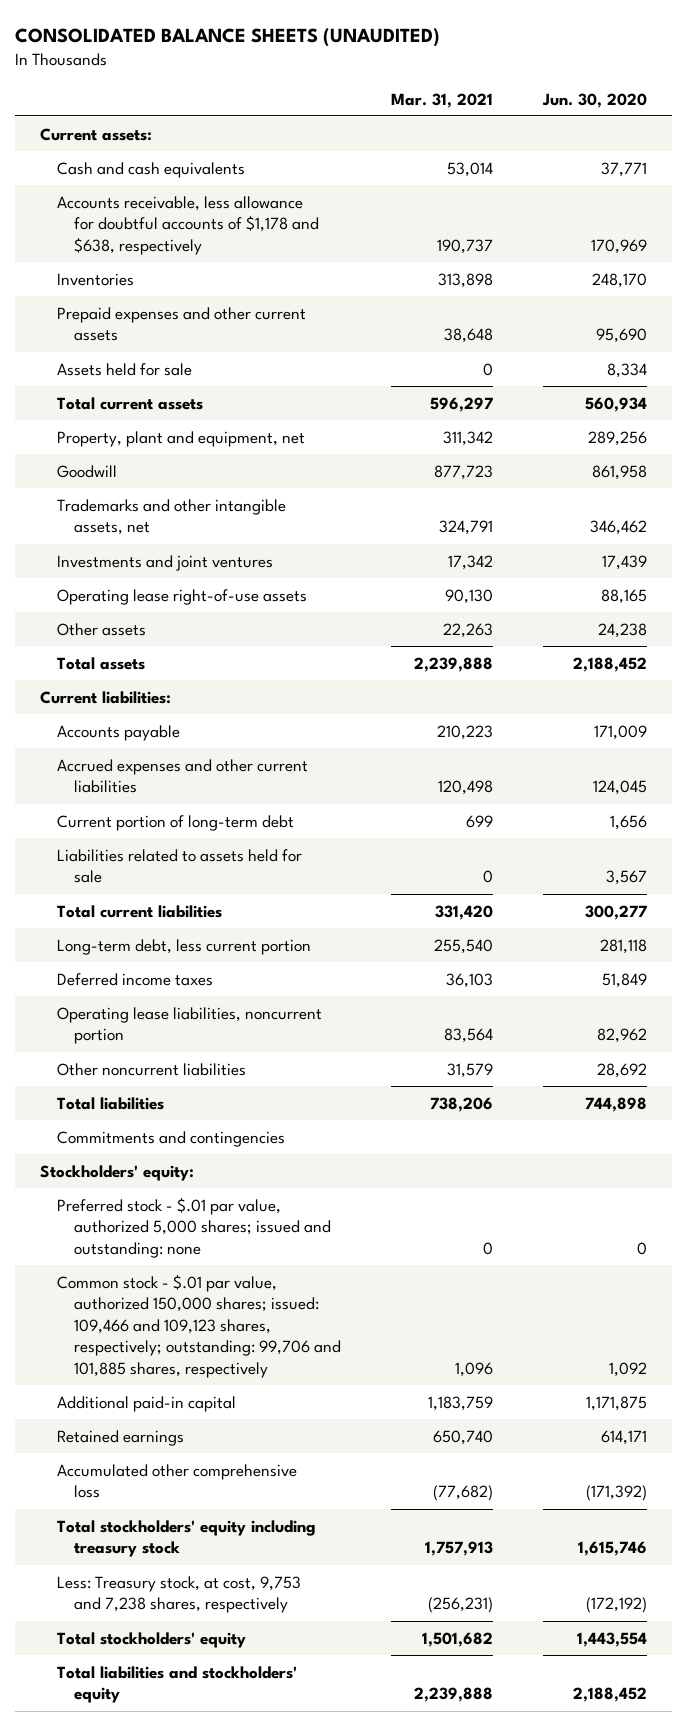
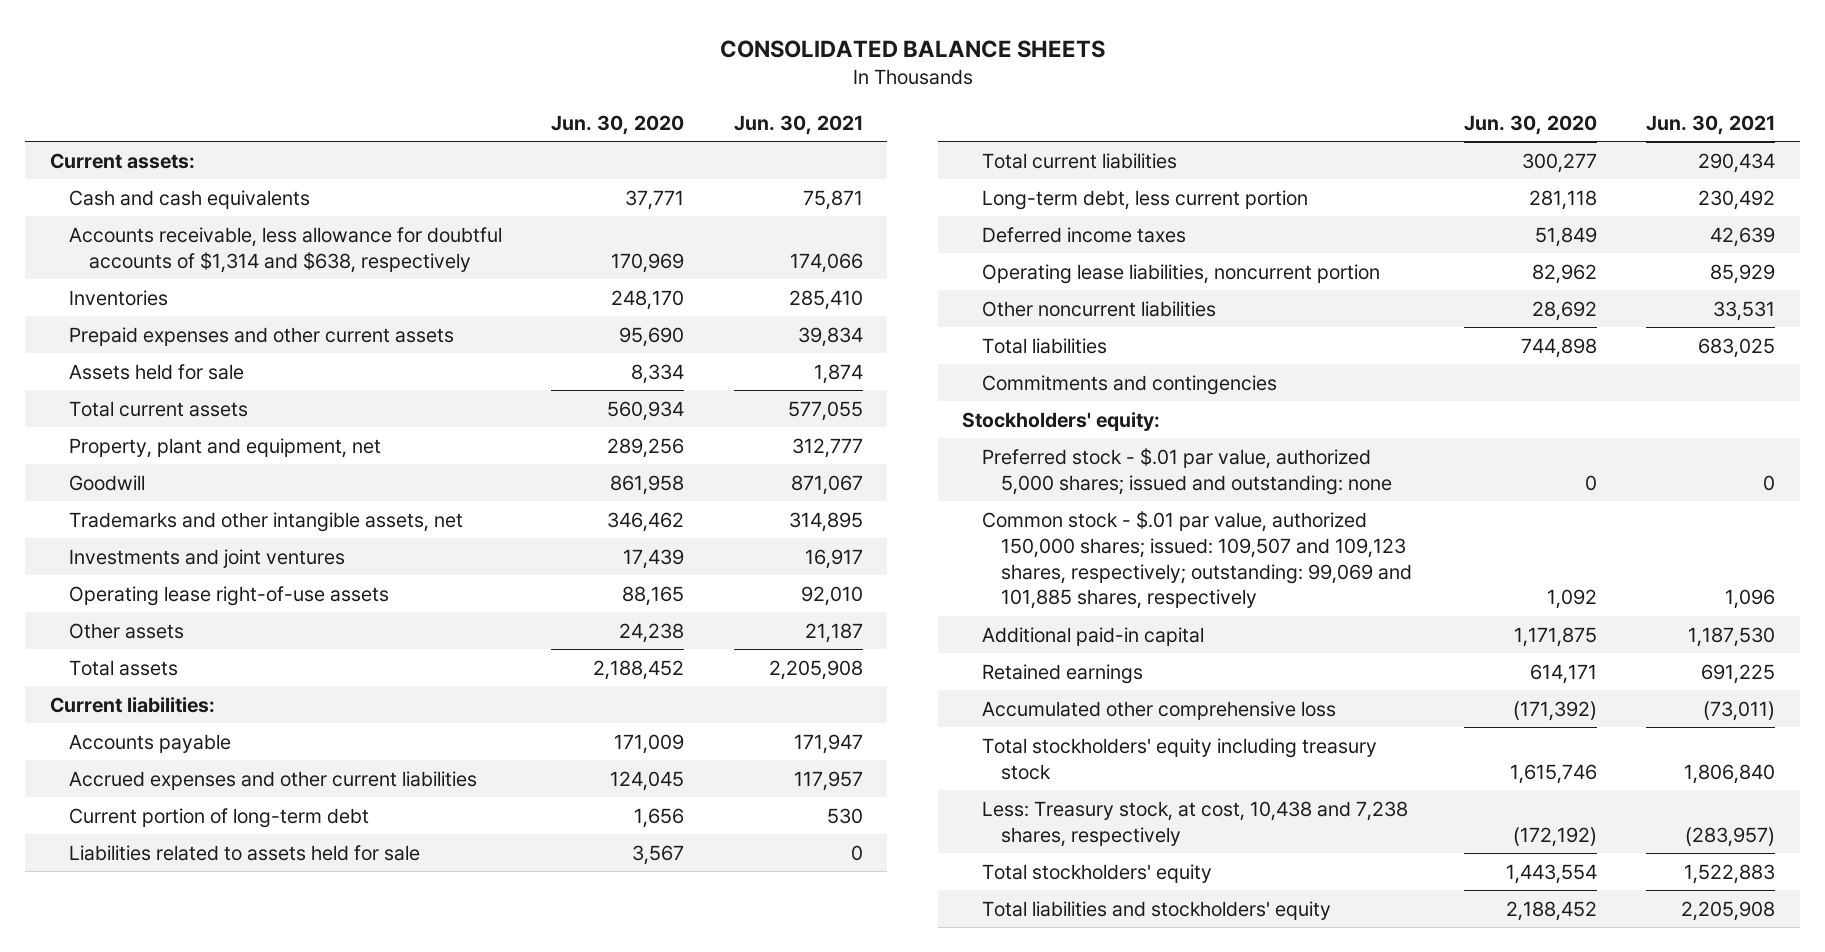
[14,27,440,47] CONSOLIDATED BALANCE SHEETS (UNAUDITED) -> [719,39,1105,58] CONSOLIDATED BALANCE SHEETS
[390,92,493,108] Mar. 31, 2021 -> none
none -> [733,114,863,135] Jun. 30, 2021
[56,195,319,255] Accounts receivable, less allowance for doubtful accounts of $1,178 and $638, respectively -> [69,226,503,273] Accounts receivable, less allowance for doubtful accounts of $1,314 and $638, respectively
[56,1273,341,1379] Common stock - $.01 par value, authorized 150,000 shares; issued: 109,466 and 109,123 shares, respectively; outstanding: 99,706 and 101,885 shares, respectively -> [981,510,1413,610] Common stock - $.01 par value, authorized 150,000 shares; issued: 109,507 and 109,123 shares, respectively; outstanding: 99,069 and 101,885 shares, respectively
[56,1575,301,1614] Less: Treasury stock, at cost, 9,753 and 7,238 shares, respectively -> [981,800,1408,847] Less: Treasury stock, at cost, 10,438 and 7,238 shares, respectively

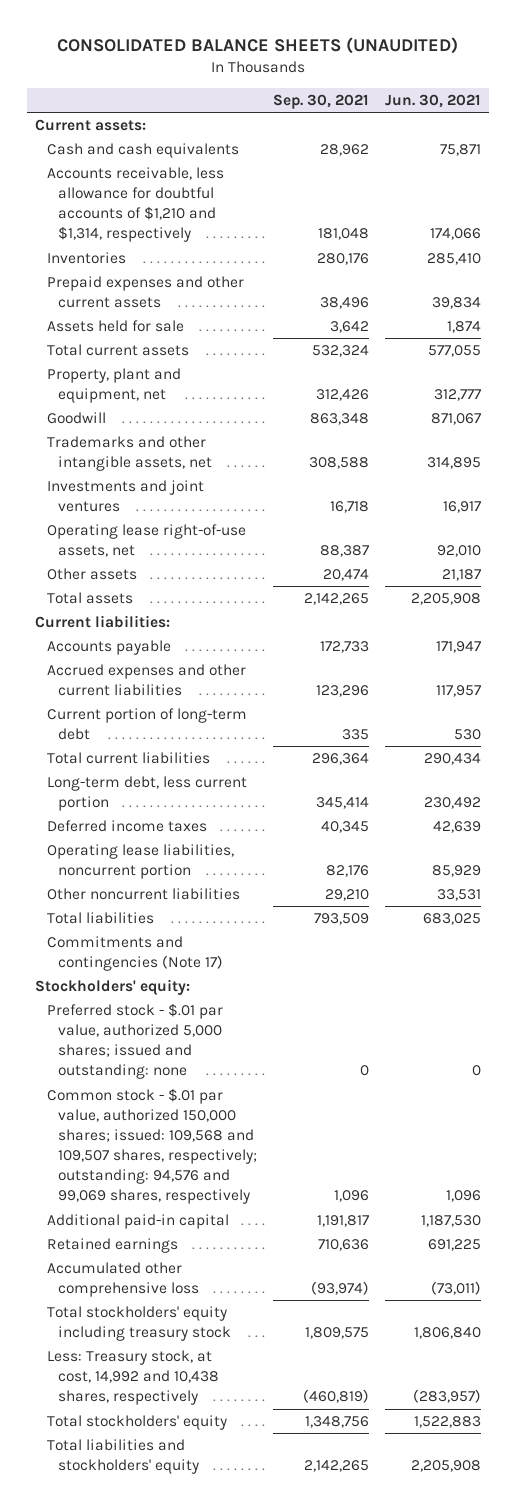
[719,39,1105,58] CONSOLIDATED BALANCE SHEETS -> [57,37,459,55] CONSOLIDATED BALANCE SHEETS (UNAUDITED)
[551,114,685,135] Jun. 30, 2020 -> none
none -> [272,93,369,109] Sep. 30, 2021
[69,226,503,273] Accounts receivable, less allowance for doubtful accounts of $1,314 and $638, respectively -> [46,167,224,243] Accounts receivable, less allowance for doubtful accounts of $1,210 and $1,314, respectively
[69,585,390,606] Operating lease right-of-use assets -> [46,524,246,558] Operating lease right-of-use assets, net
[69,844,421,861] Liabilities related to assets held for sale -> none
[981,374,1277,395] Commitments and contingencies -> [46,936,223,972] Commitments and contingencies (Note 17)
[981,510,1413,610] Common stock - $.01 par value, authorized 150,000 shares; issued: 109,507 and 109,123 shares, respectively; outstanding: 99,069 and 101,885 shares, respectively -> [46,1088,257,1205] Common stock - $.01 par value, authorized 150,000 shares; issued: 109,568 and 109,507 shares, respectively; outstanding: 94,576 and 99,069 shares, respectively
[981,800,1408,847] Less: Treasury stock, at cost, 10,438 and 7,238 shares, respectively -> [46,1350,219,1406] Less: Treasury stock, at cost, 14,992 and 10,438 shares, respectively

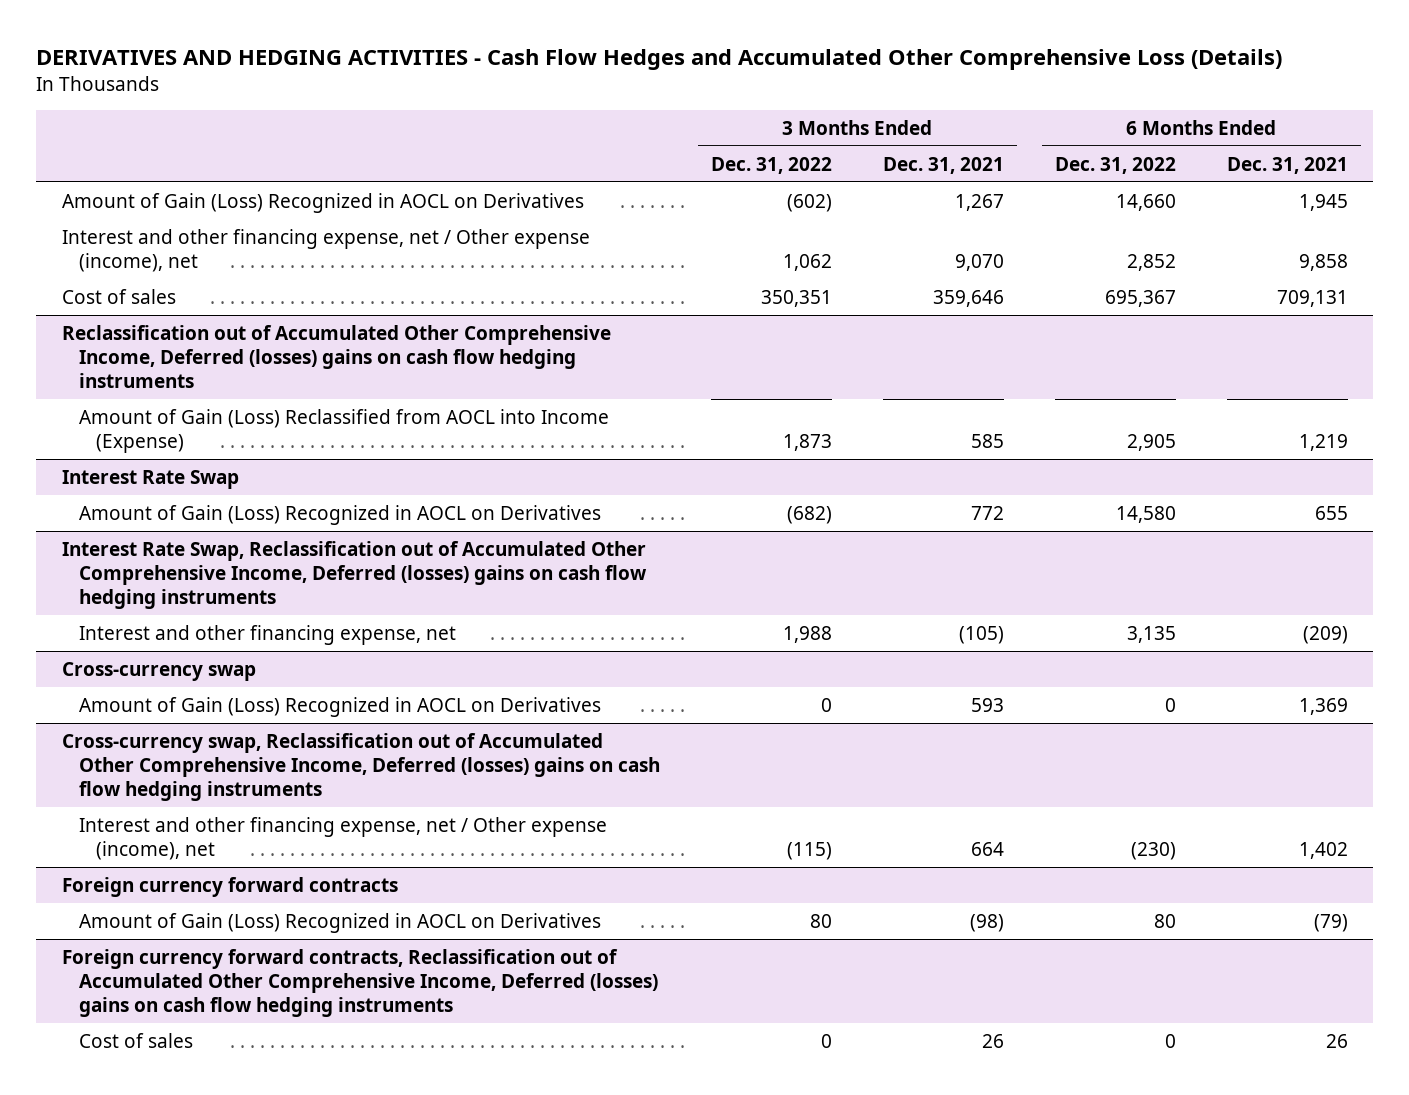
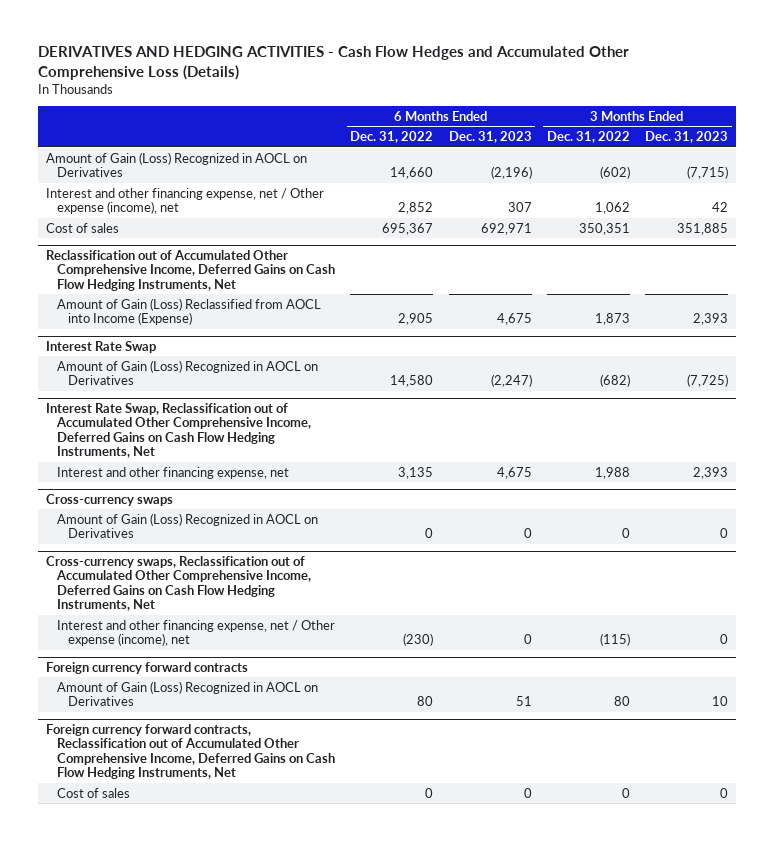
[882,156,1004,174] Dec. 31, 2021 -> none
[1226,156,1348,174] Dec. 31, 2021 -> none
none -> [448,130,532,143] Dec. 31, 2023
none -> [645,130,729,143] Dec. 31, 2023
[61,324,611,389] Reclassification out of Accumulated Other Comprehensive Income, Deferred (losses) gains on cash flow hedging instruments -> [45,249,336,291] Reclassification out of Accumulated Other Comprehensive Income, Deferred Gains on Cash Flow Hedging Instruments, Net
[61,540,647,610] Interest Rate Swap, Reclassification out of Accumulated Other Comprehensive Income, Deferred (losses) gains on cash flow hedging instruments -> [45,402,312,459] Interest Rate Swap, Reclassification out of Accumulated Other Comprehensive Income, Deferred Gains on Cash Flow Hedging Instruments, Net
[61,661,256,681] Cross-currency swap -> [45,493,173,506] Cross-currency swaps
[61,732,660,802] Cross-currency swap, Reclassification out of Accumulated Other Comprehensive Income, Deferred (losses) gains on cash flow hedging instruments -> [45,555,312,612] Cross-currency swaps, Reclassification out of Accumulated Other Comprehensive Income, Deferred Gains on Cash Flow Hedging Instruments, Net
[61,948,658,1018] Foreign currency forward contracts, Reclassification out of Accumulated Other Comprehensive Income, Deferred (losses) gains on cash flow hedging instruments -> [45,723,336,780] Foreign currency forward contracts, Reclassification out of Accumulated Other Comprehensive Income, Deferred Gains on Cash Flow Hedging Instruments, Net

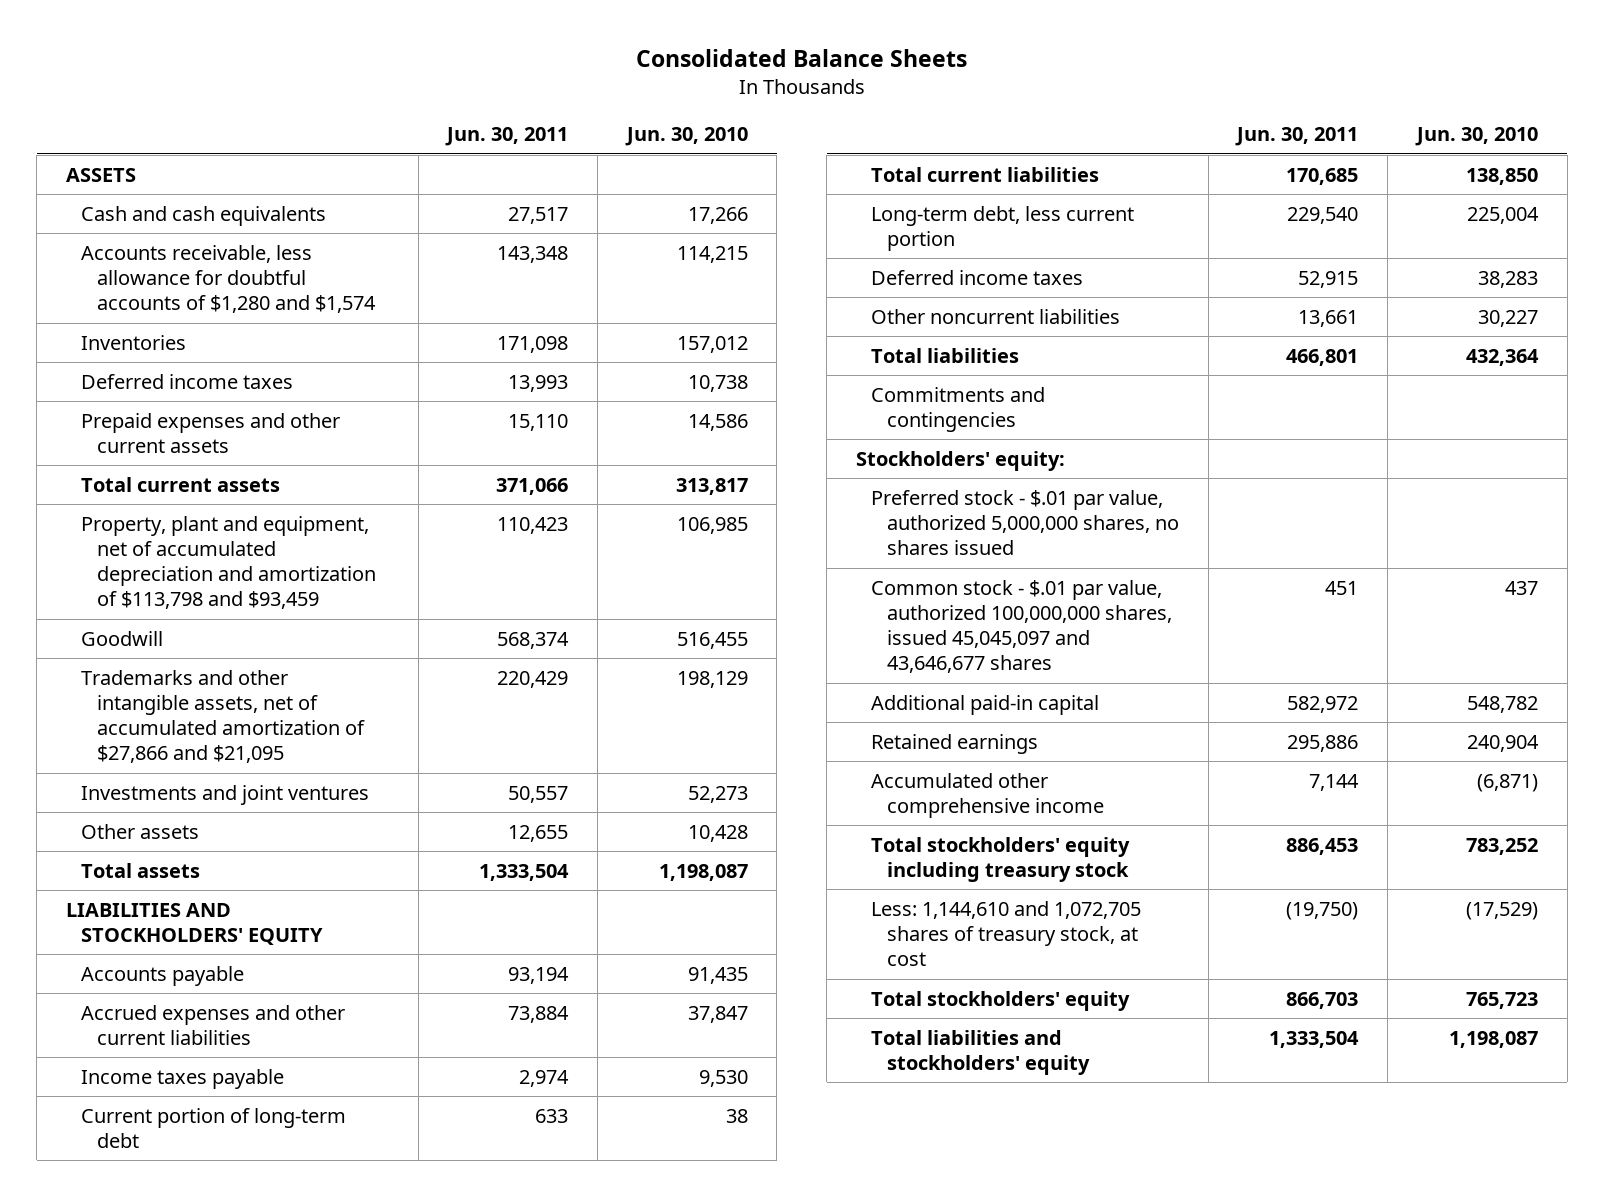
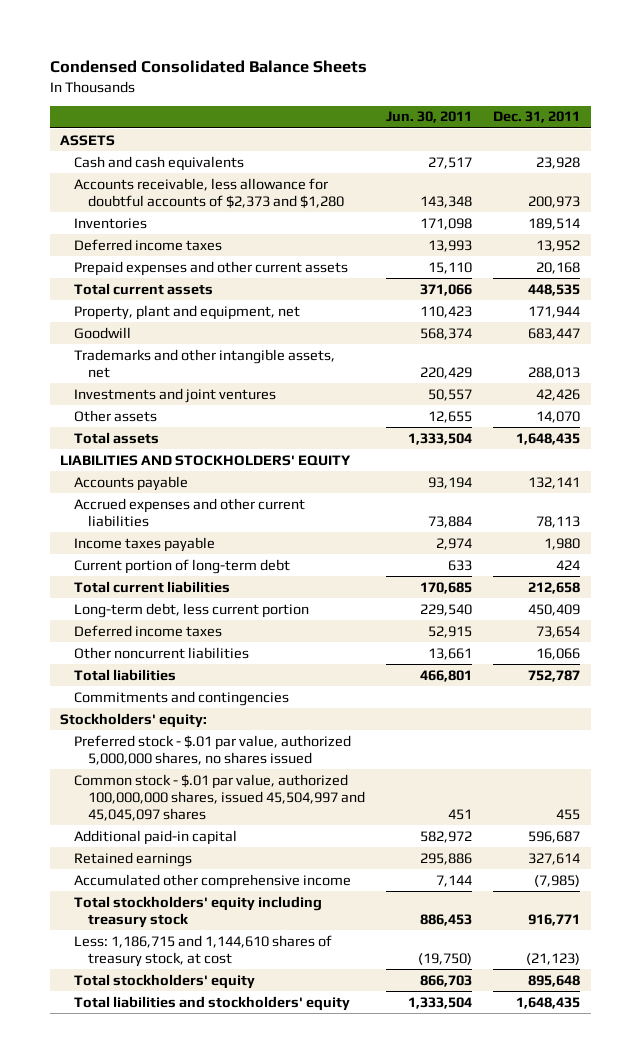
[635,49,967,68] Consolidated Balance Sheets -> [49,60,367,74] Condensed Consolidated Balance Sheets
[624,127,748,147] Jun. 30, 2010 -> none
none -> [493,111,581,124] Dec. 31, 2011
[81,244,376,314] Accounts receivable, less allowance for doubtful accounts of $1,280 and $1,574 -> [74,177,345,209] Accounts receivable, less allowance for doubtful accounts of $2,373 and $1,280
[81,515,376,610] Property, plant and equipment, net of accumulated depreciation and amortization of $113,798 and $93,459 -> [74,304,301,320] Property, plant and equipment, net
[81,669,365,764] Trademarks and other intangible assets, net of accumulated amortization of $27,866 and $21,095 -> [74,348,336,378] Trademarks and other intangible assets, net
[871,579,1173,674] Common stock - $.01 par value, authorized 100,000,000 shares, issued 45,045,097 and 43,646,677 shares -> [74,773,366,821] Common stock - $.01 par value, authorized 100,000,000 shares, issued 45,504,997 and 45,045,097 shares
[871,900,1142,967] Less: 1,144,610 and 1,072,705 shares of treasury stock, at cost -> [74,934,333,967] Less: 1,186,715 and 1,144,610 shares of treasury stock, at cost

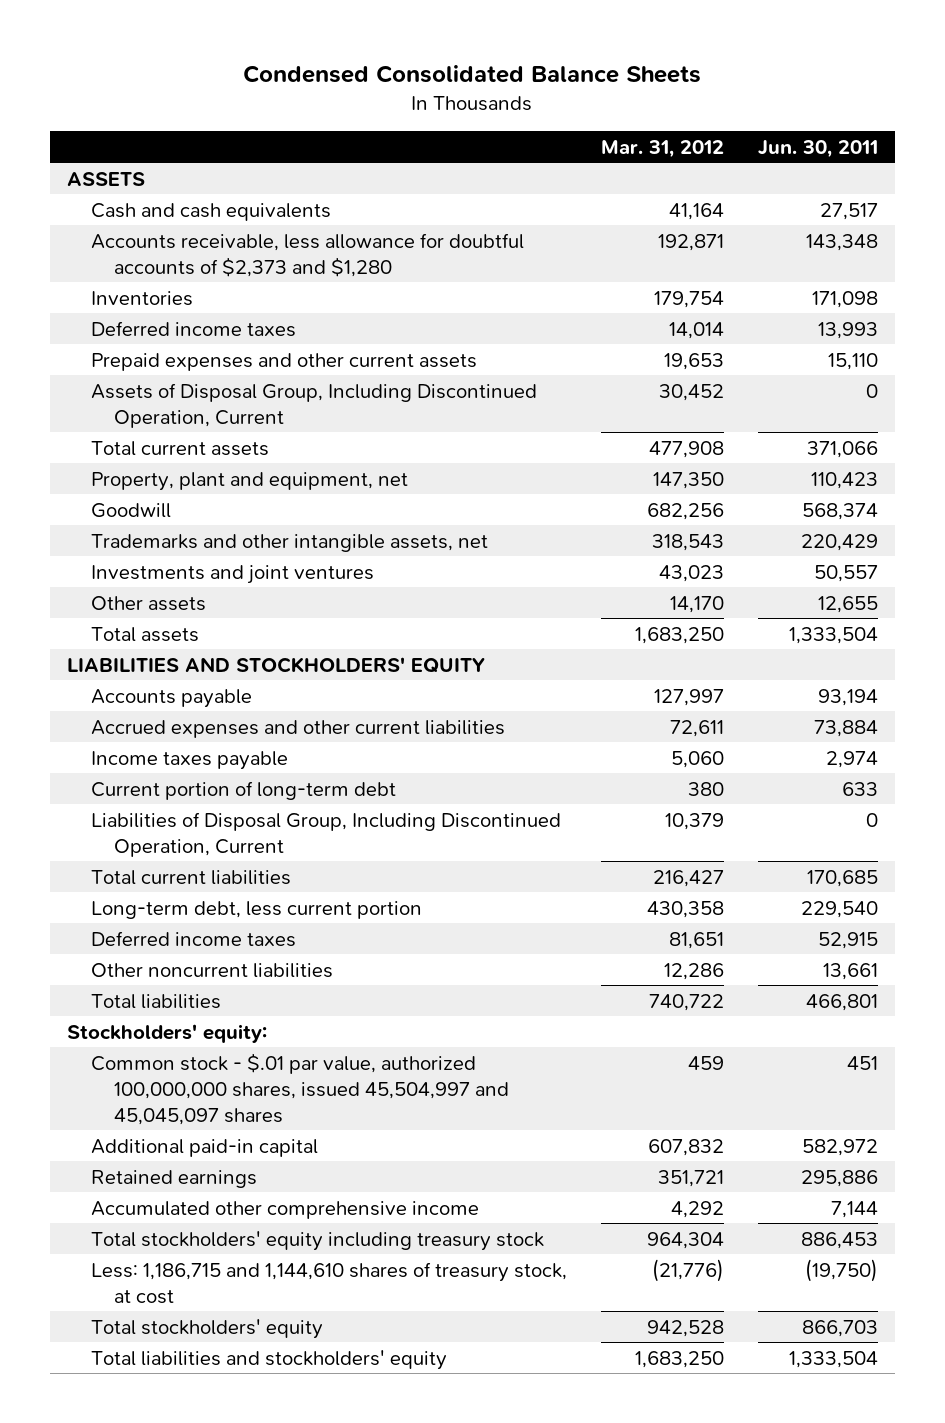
[493,111,581,124] Dec. 31, 2011 -> none
none -> [600,139,724,158] Mar. 31, 2012
none -> [90,382,537,428] Assets of Disposal Group, Including Discontinued Operation, Current
none -> [90,811,561,857] Liabilities of Disposal Group, Including Discontinued Operation, Current
[74,690,290,706] Commitments and contingencies -> none
[74,734,352,765] Preferred stock - $.01 par value, authorized 5,000,000 shares, no shares issued -> none

